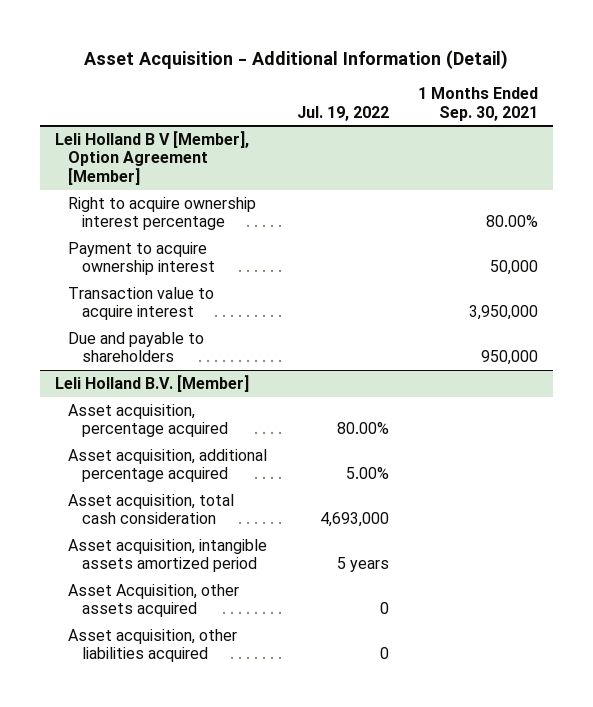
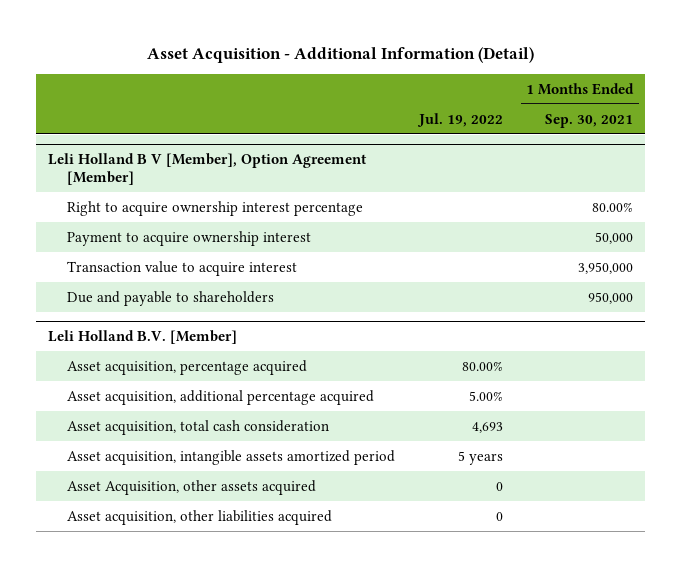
[319,512,389,528] 4,693,000 -> [471,421,503,433] 4,693

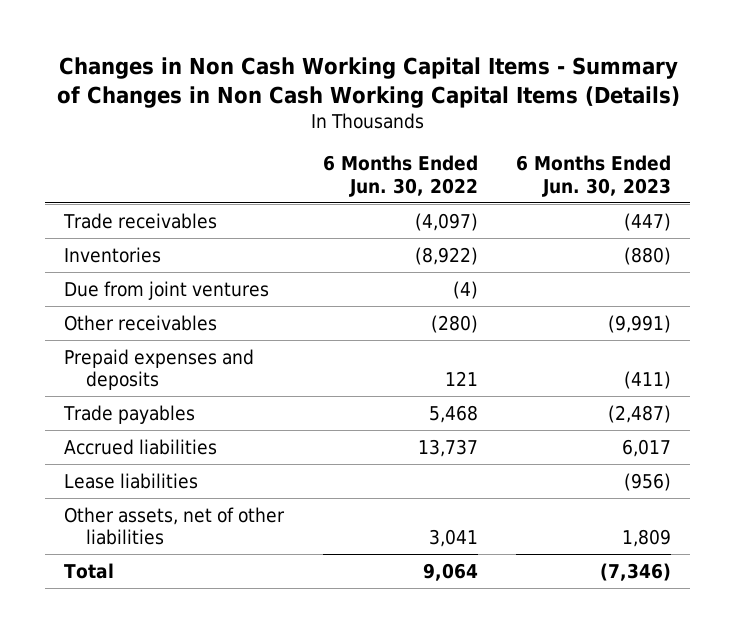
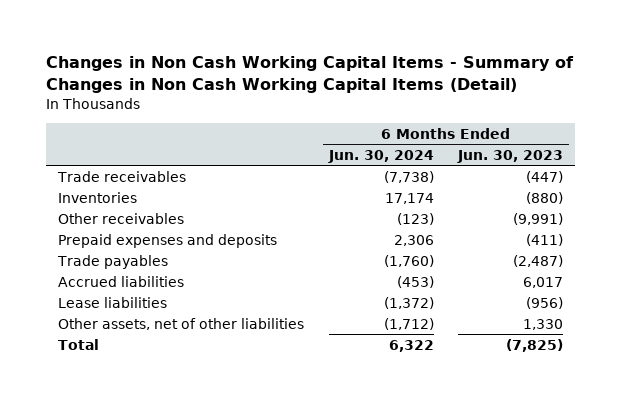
[56,56,680,108] Changes in Non Cash Working Capital Items - Summary of Changes in Non Cash Working Capital Items (Details) -> [45,55,574,93] Changes in Non Cash Working Capital Items - Summary of Changes in Non Cash Working Capital Items (Detail)
[322,155,478,197] 6 Months Ended Jun. 30, 2022 -> none
none -> [327,149,434,163] Jun. 30, 2024
[64,280,270,300] Due from joint ventures -> none
[621,529,671,548] 1,809 -> [523,318,564,330] 1,330
[599,562,671,581] (7,346) -> [506,338,564,352] (7,825)

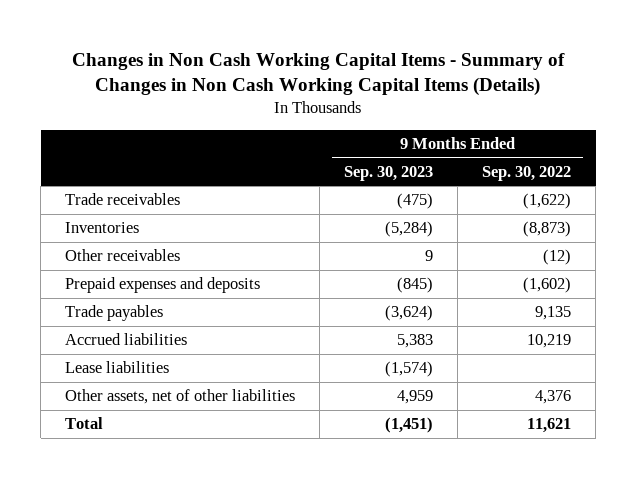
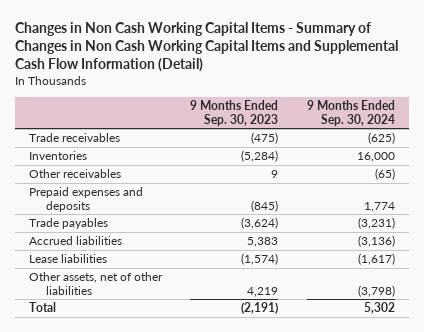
[72,52,566,97] Changes in Non Cash Working Capital Items - Summary of Changes in Non Cash Working Capital Items (Details) -> [15,22,399,73] Changes in Non Cash Working Capital Items - Summary of Changes in Non Cash Working Capital Items and Supplemental Cash Flow Information (Detail)
[482,165,572,181] Sep. 30, 2022 -> none
none -> [306,99,395,126] 9 Months Ended Sep. 30, 2024
[397,390,434,405] 4,959 -> [247,286,279,297] 4,219
[385,417,434,434] (1,451) -> [241,302,279,315] (2,191)

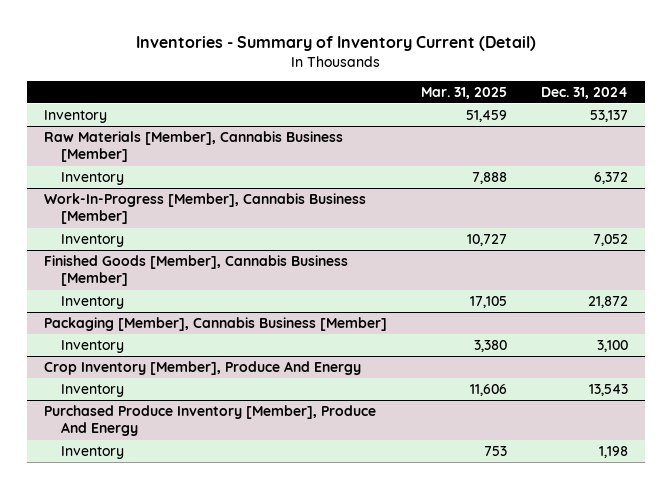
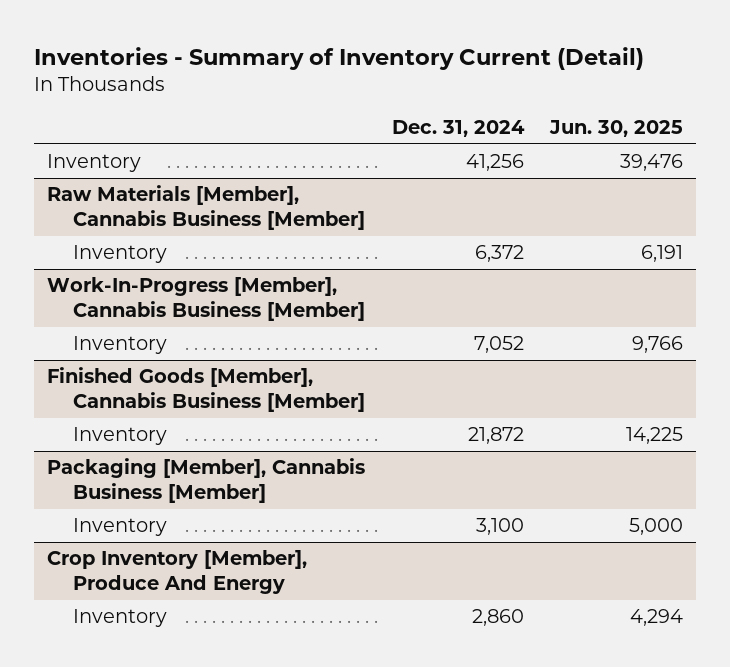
[421,86,508,99] Mar. 31, 2025 -> none
none -> [548,120,683,138] Jun. 30, 2025
[590,109,629,122] 53,137 -> [465,154,524,172] 41,256
[43,404,376,437] Purchased Produce Inventory [Member], Produce And Energy -> none
[61,445,125,459] Inventory -> none
[589,383,629,396] 13,543 -> [471,609,524,627] 2,860

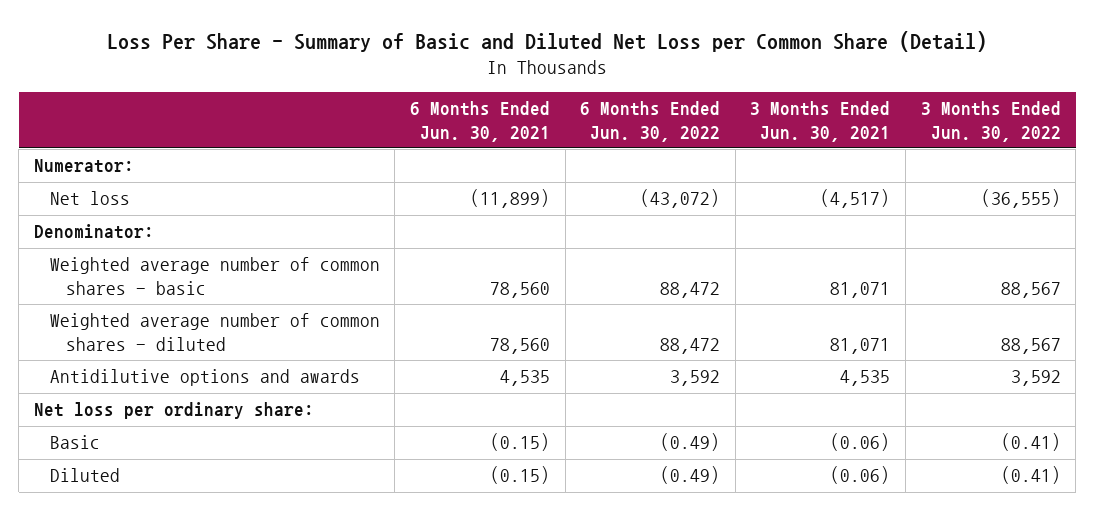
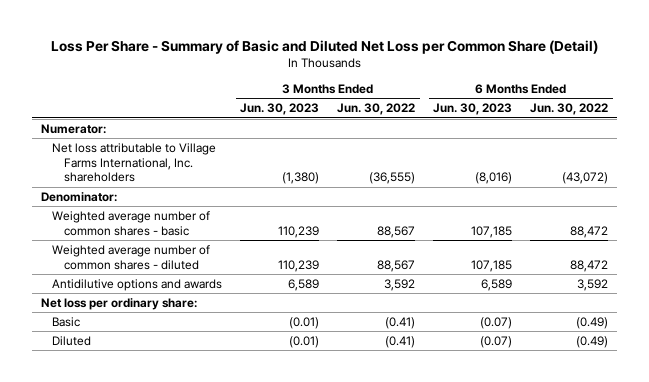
[410,100,551,142] 6 Months Ended Jun. 30, 2021 -> none
[750,100,891,142] 3 Months Ended Jun. 30, 2021 -> none
none -> [240,103,320,116] Jun. 30, 2023
none -> [433,103,513,116] Jun. 30, 2023
[49,191,130,206] Net loss -> [52,142,217,183] Net loss attributable to Village Farms International, Inc. shareholders

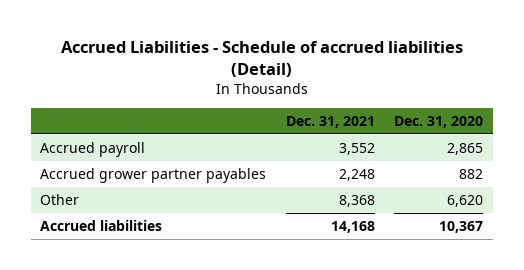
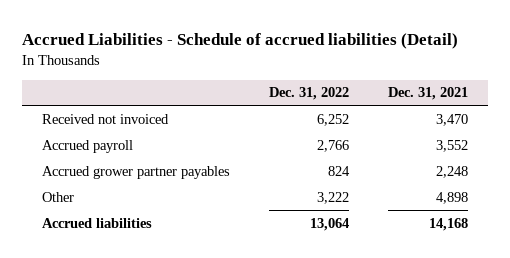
[394,116,484,129] Dec. 31, 2020 -> none
none -> [269,87,350,101] Dec. 31, 2022
none -> [41,113,169,124] Received not invoiced
[338,194,375,207] 8,368 -> [436,191,469,204] 4,898

